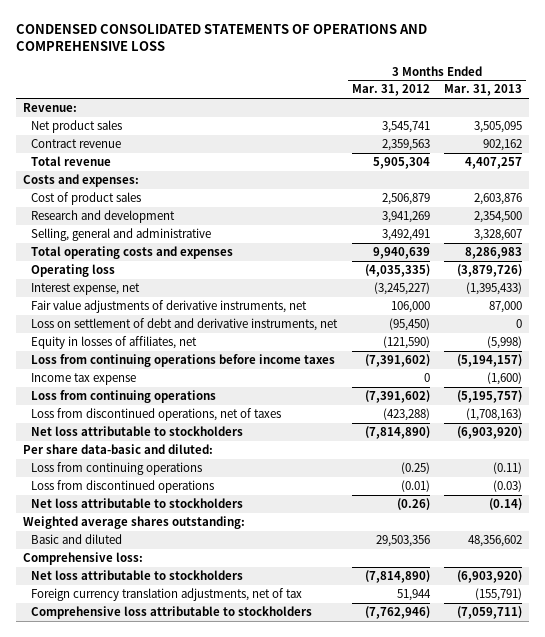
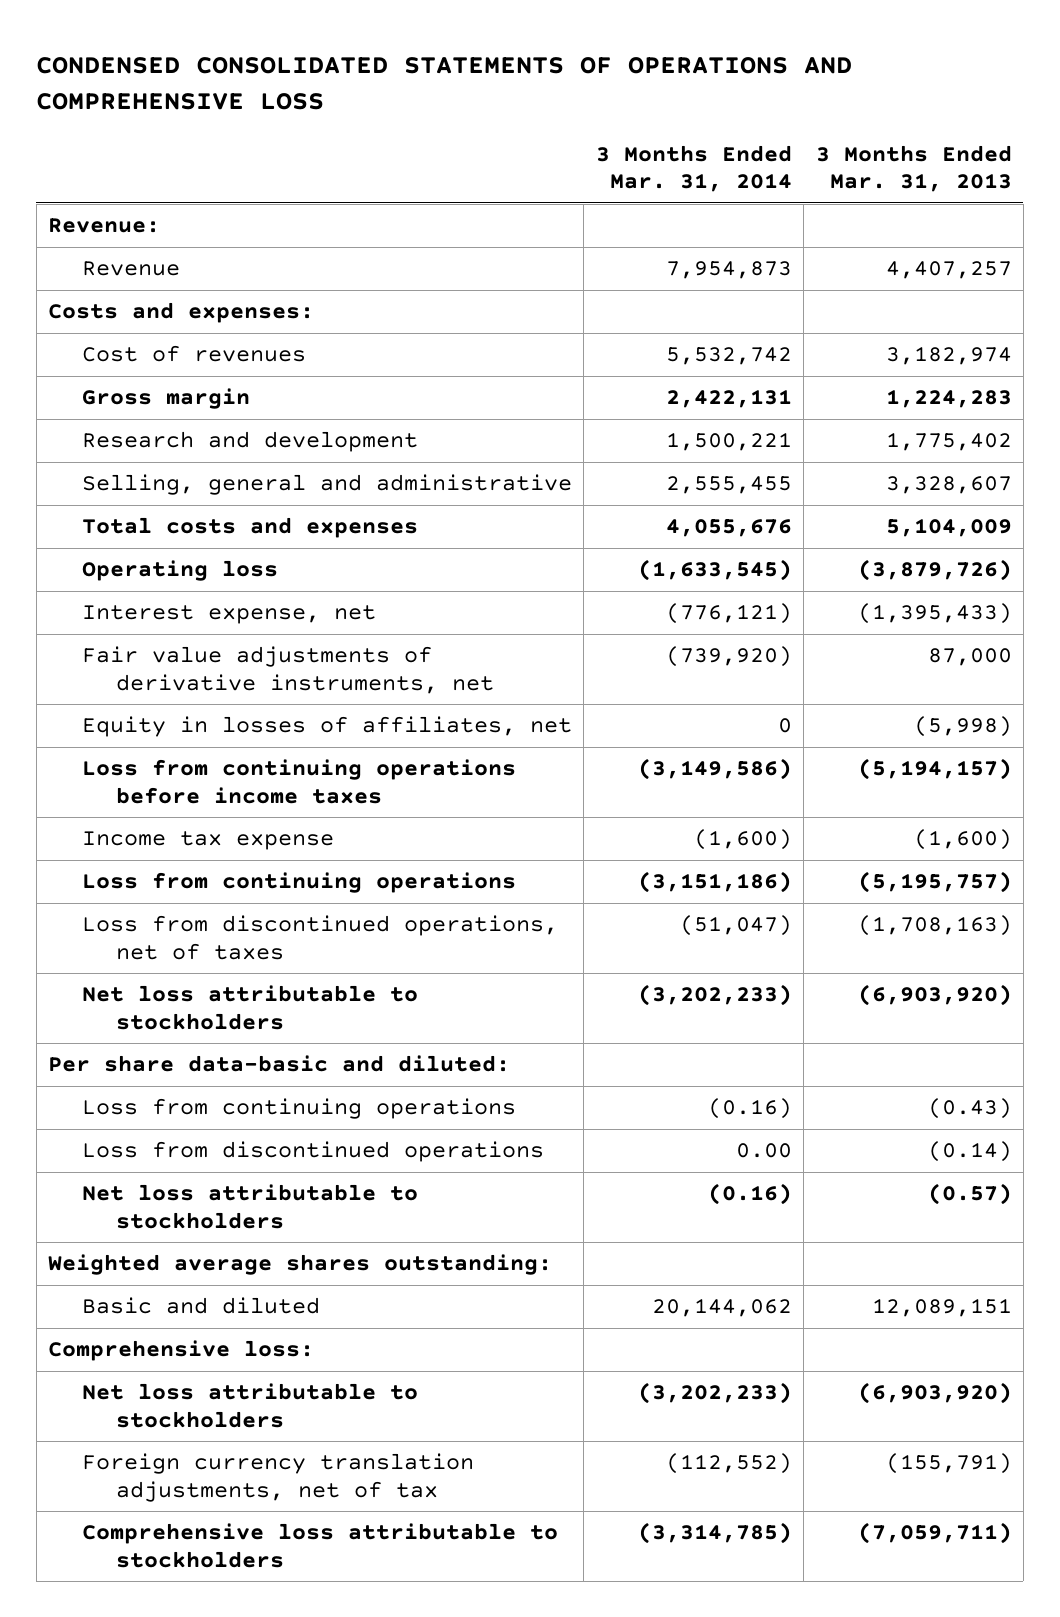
[351,84,430,97] Mar. 31, 2012 -> none
none -> [595,144,792,193] 3 Months Ended Mar. 31, 2014
[31,120,123,134] Net product sales -> none
[31,139,122,149] Contract revenue -> none
[31,156,112,167] Total revenue -> [82,261,181,277] Revenue
[31,192,142,206] Cost of product sales -> none
none -> [82,345,307,363] Cost of revenues
none -> [82,388,251,410] Gross margin
[474,211,523,224] 2,354,500 -> [885,432,1012,452] 1,775,402
[31,246,234,260] Total operating costs and expenses -> [82,517,419,539] Total costs and expenses
[465,247,523,260] 8,286,983 -> [885,518,1012,538] 5,104,009
[31,318,339,332] Loss on settlement of debt and derivative instruments, net -> none
[493,462,523,475] (0.11) -> [927,1098,1012,1120] (0.43)
[493,480,523,493] (0.03) -> [927,1141,1012,1163] (0.14)
[489,498,523,511] (0.14) -> [927,1183,1012,1206] (0.57)
[468,535,523,548] 48,356,602 -> [871,1298,1012,1318] 12,089,151

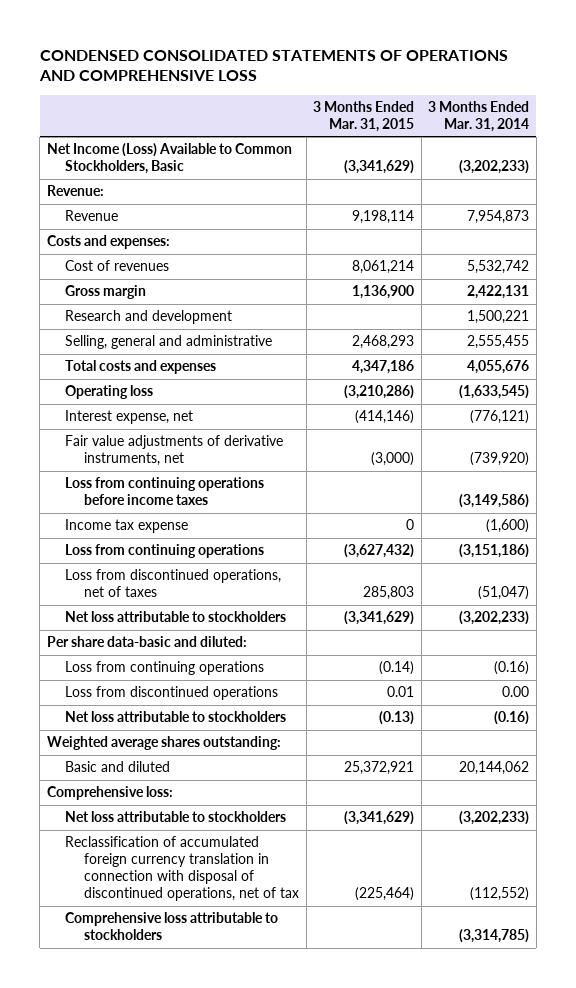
[815,144,1012,193] 3 Months Ended Mar. 31, 2013 -> none
none -> [313,100,415,132] 3 Months Ended Mar. 31, 2015
none -> [46,143,292,175] Net Income (Loss) Available to Common Stockholders, Basic
[82,716,573,738] Equity in losses of affiliates, net -> none
[82,1453,475,1502] Foreign currency translation adjustments, net of tax -> [65,836,299,901] Reclassification of accumulated foreign currency translation in connection with disposal of discontinued operations, net of tax

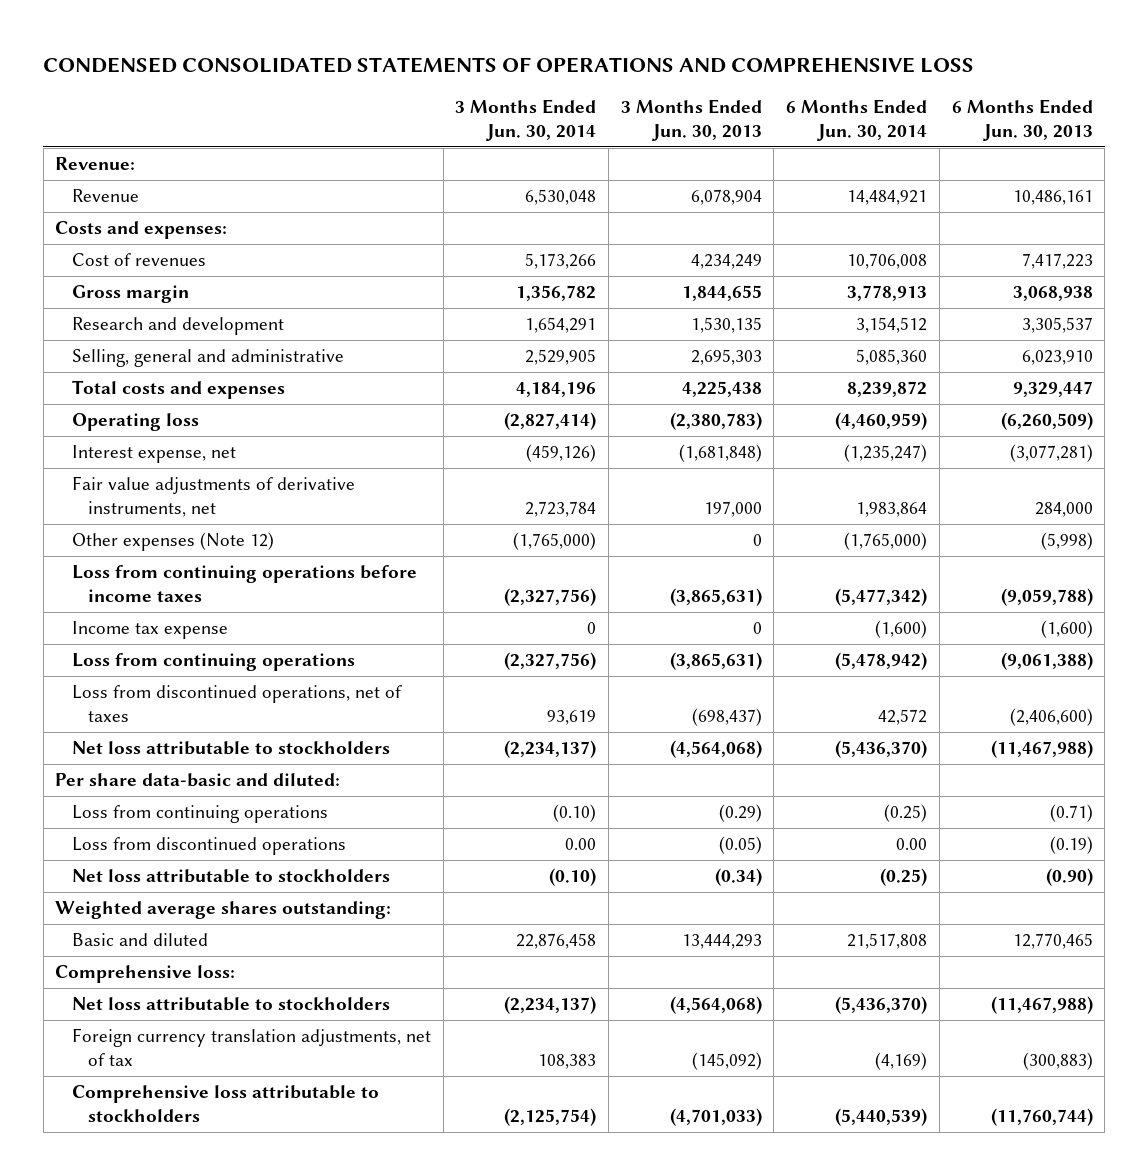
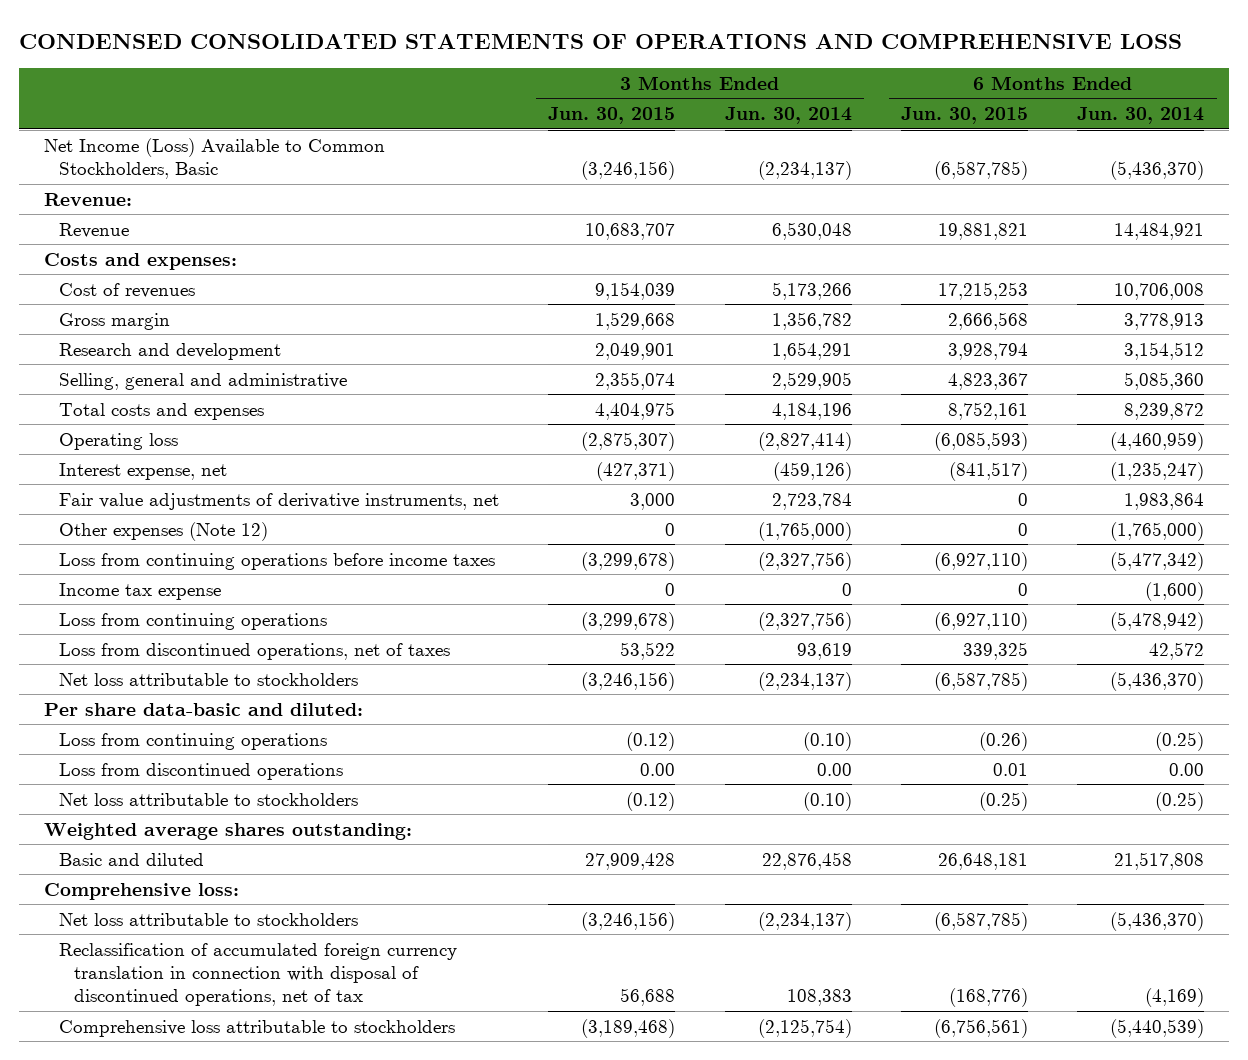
[620,99,762,141] 3 Months Ended Jun. 30, 2013 -> none
[951,99,1093,141] 6 Months Ended Jun. 30, 2013 -> none
none -> [548,107,676,125] Jun. 30, 2015
none -> [901,107,1029,125] Jun. 30, 2015
none -> [43,137,385,180] Net Income (Loss) Available to Common Stockholders, Basic
[71,1028,431,1066] Foreign currency translation adjustments, net of tax -> [58,942,457,1007] Reclassification of accumulated foreign currency translation in connection with disposal of discontinued operations, net of tax

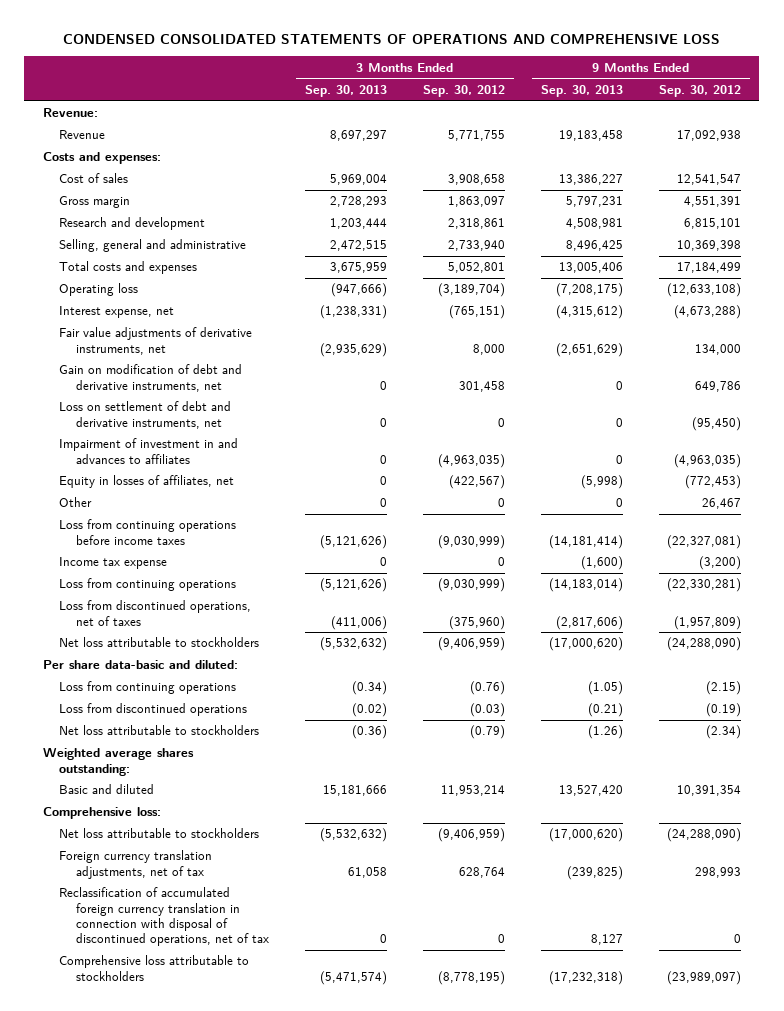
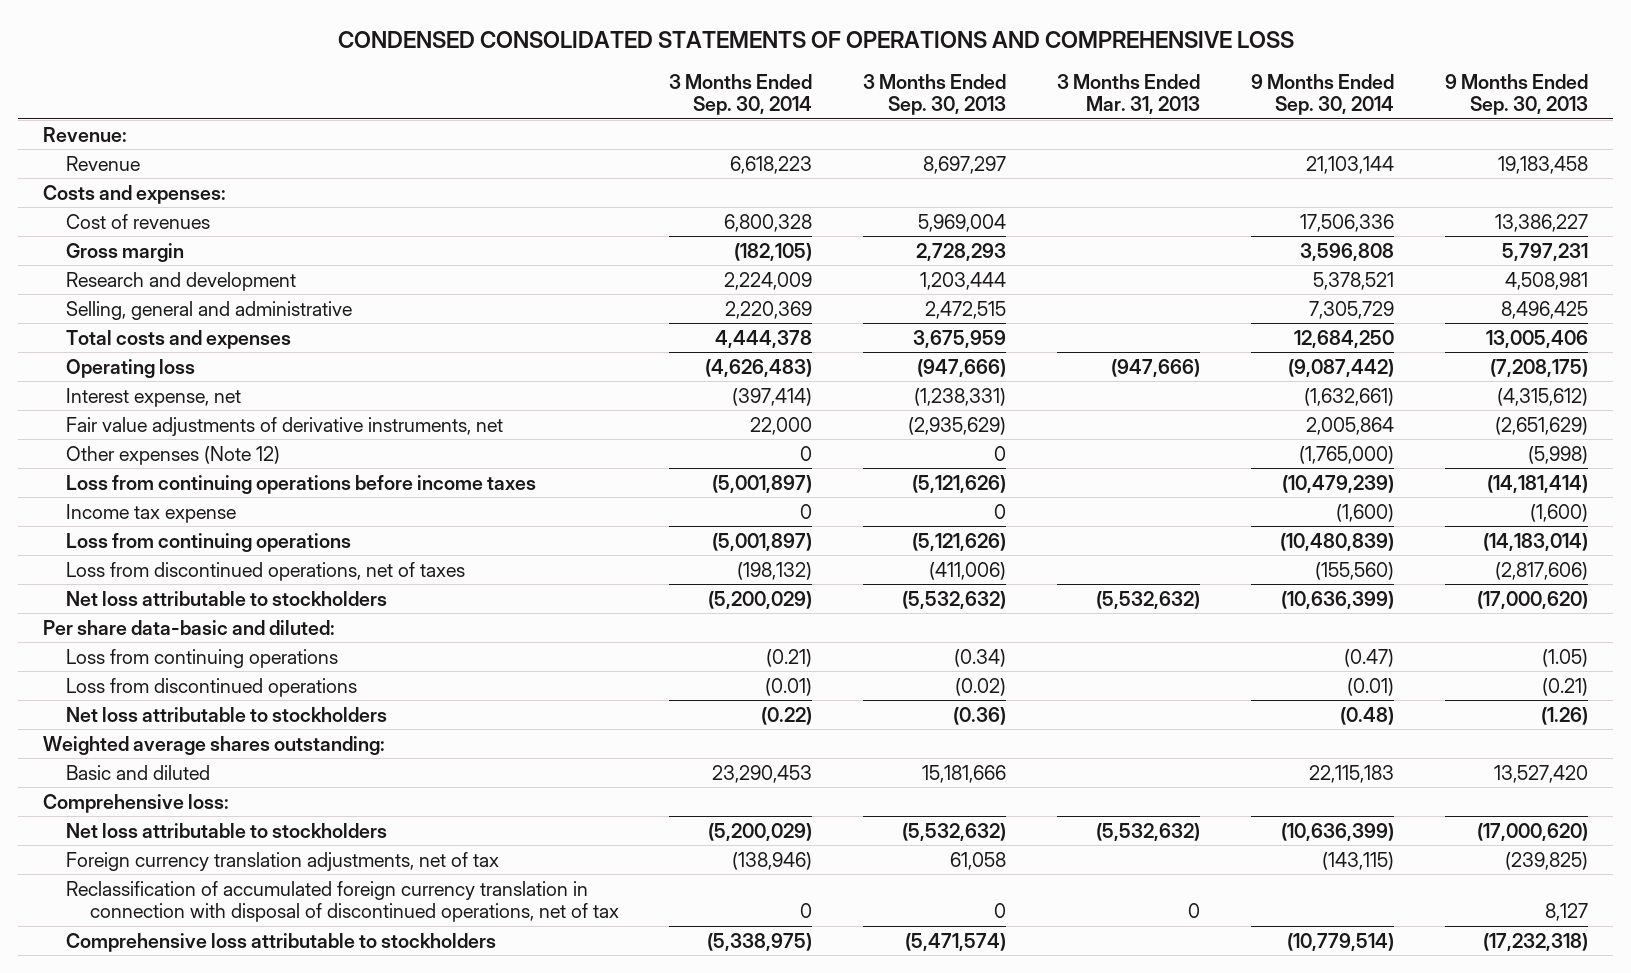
[423,84,506,97] Sep. 30, 2012 -> none
[659,84,742,97] Sep. 30, 2012 -> none
none -> [669,73,813,116] 3 Months Ended Sep. 30, 2014
none -> [1057,73,1201,115] 3 Months Ended Mar. 31, 2013
none -> [1251,73,1395,116] 9 Months Ended Sep. 30, 2014
[59,173,129,184] Cost of sales -> [66,213,211,229] Cost of revenues
[59,364,243,392] Gain on modification of debt and derivative instruments, net -> none
[59,401,232,429] Loss on settlement of debt and derivative instruments, net -> none
[59,438,239,464] Impairment of investment in and advances to affiliates -> none
[59,475,235,489] Equity in losses of affiliates, net -> none
[59,497,93,508] Other -> [66,445,281,465] Other expenses (Note 12)
[616,498,624,508] 0 -> [1527,445,1588,464] (5,998)

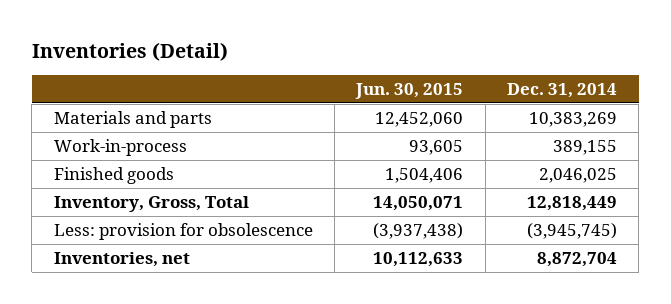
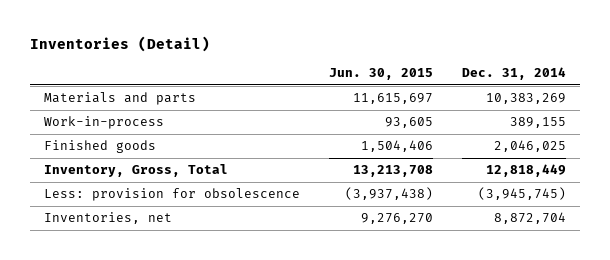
[375,112,464,128] 12,452,060 -> [352,93,433,105] 11,615,697
[373,196,464,212] 14,050,071 -> [352,165,433,178] 13,213,708
[373,252,464,268] 10,112,633 -> [360,213,433,225] 9,276,270

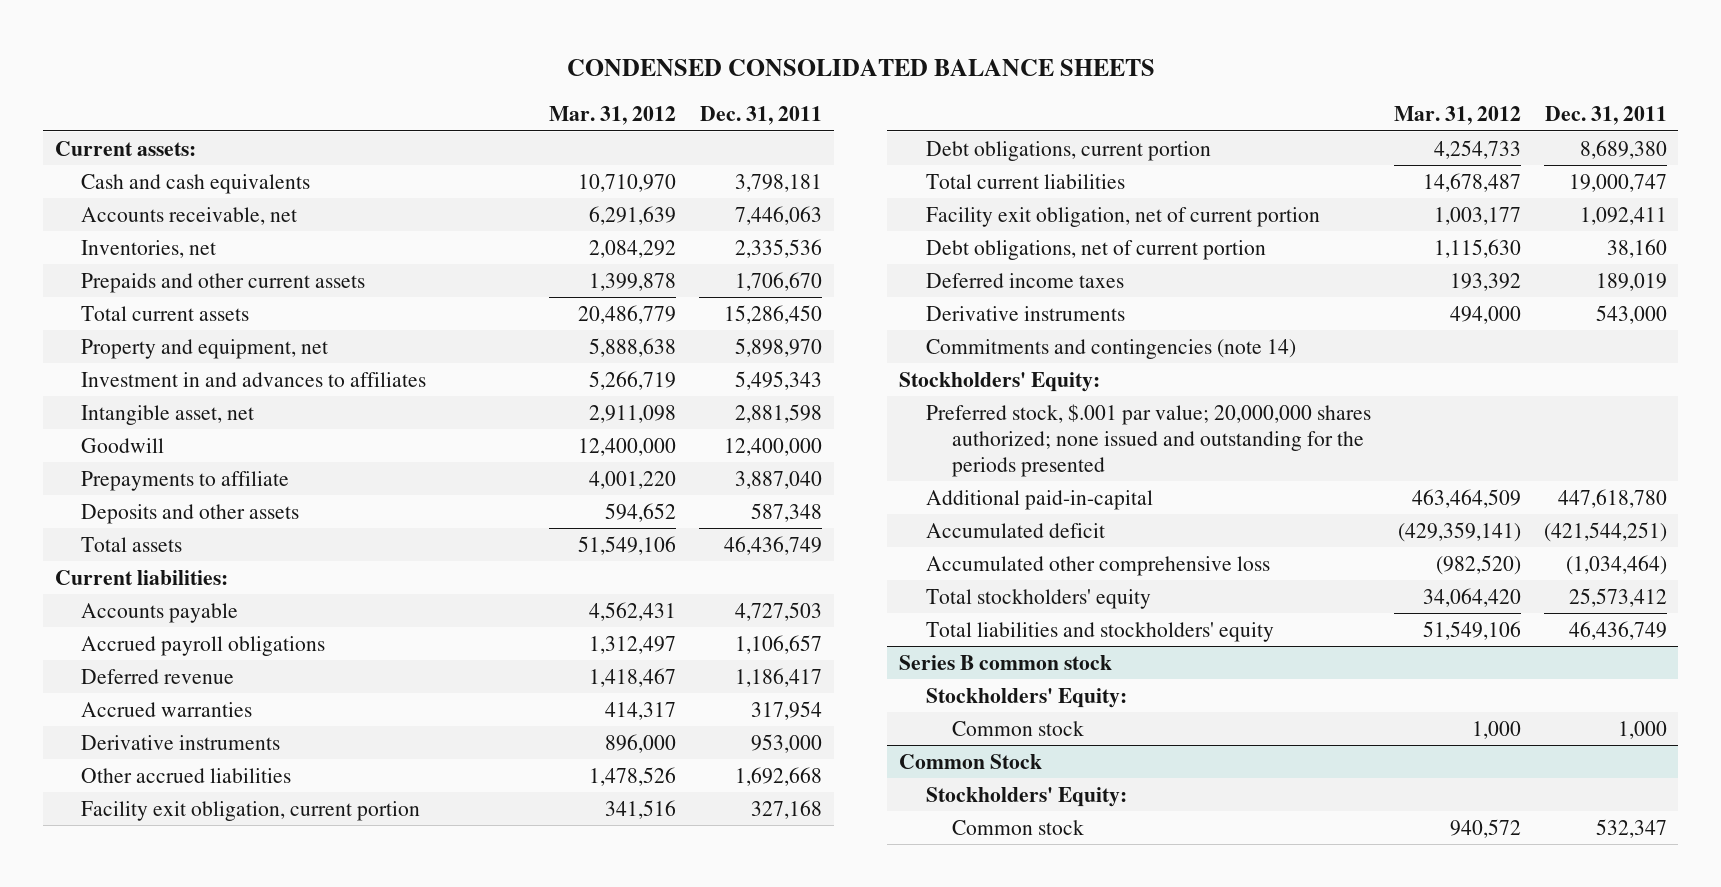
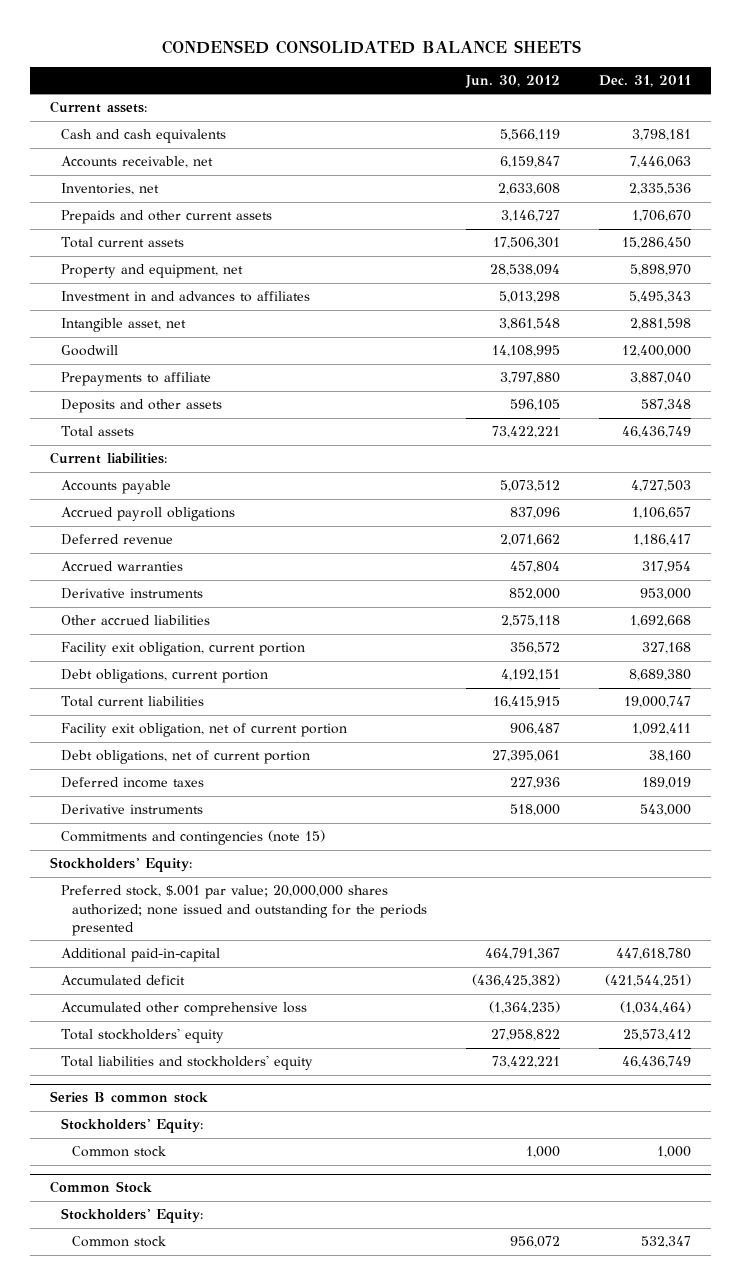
[549,106,677,126] Mar. 31, 2012 -> none
none -> [464,74,560,88] Jun. 30, 2012
[925,338,1296,359] Commitments and contingencies (note 14) -> [60,830,325,846] Commitments and contingencies (note 15)

